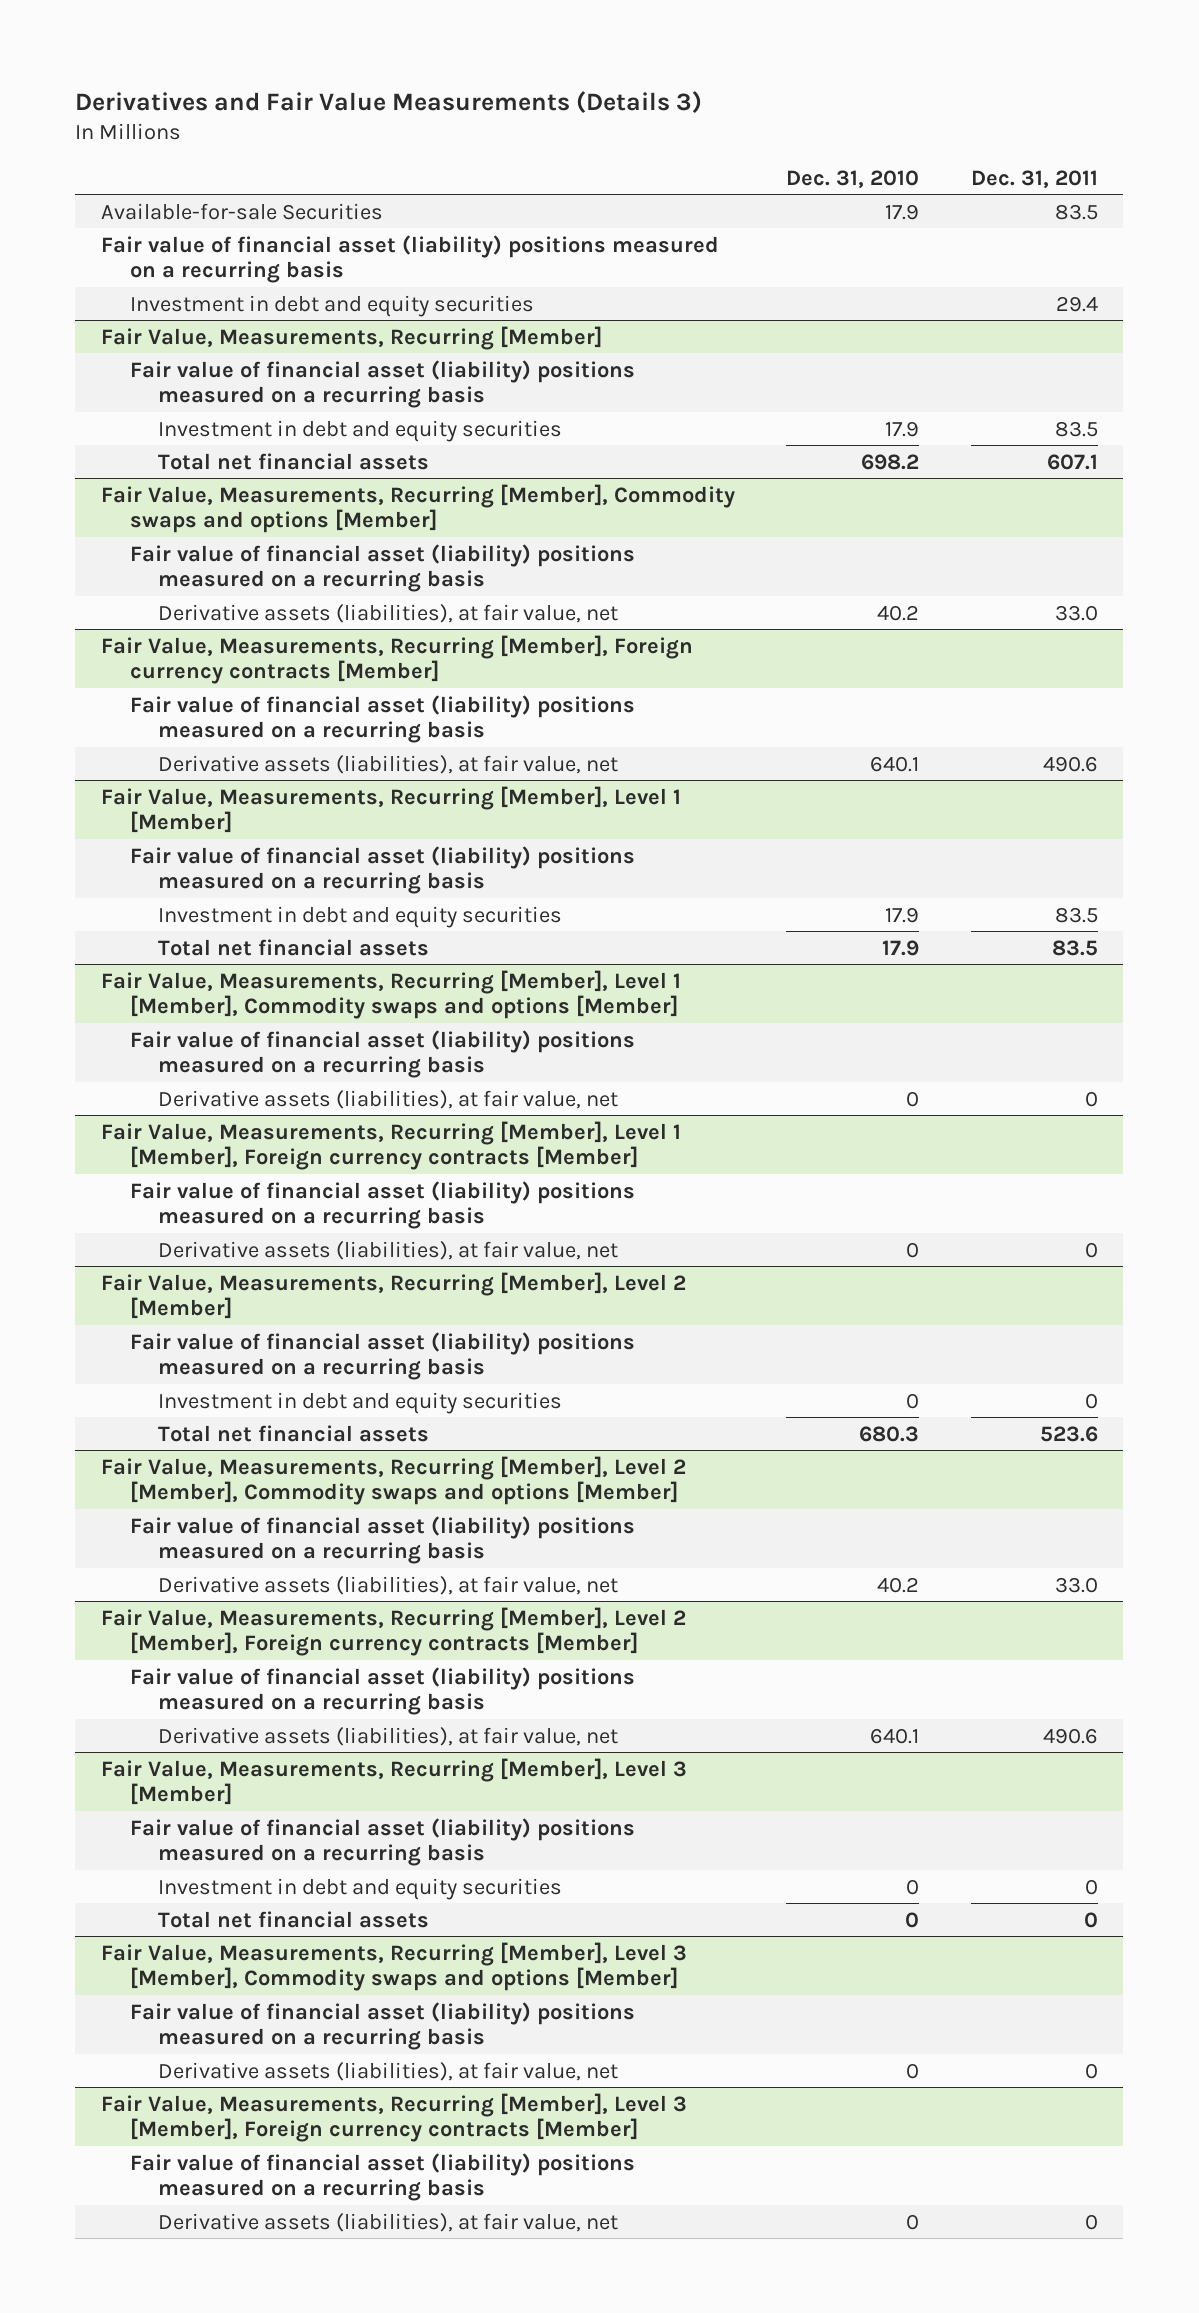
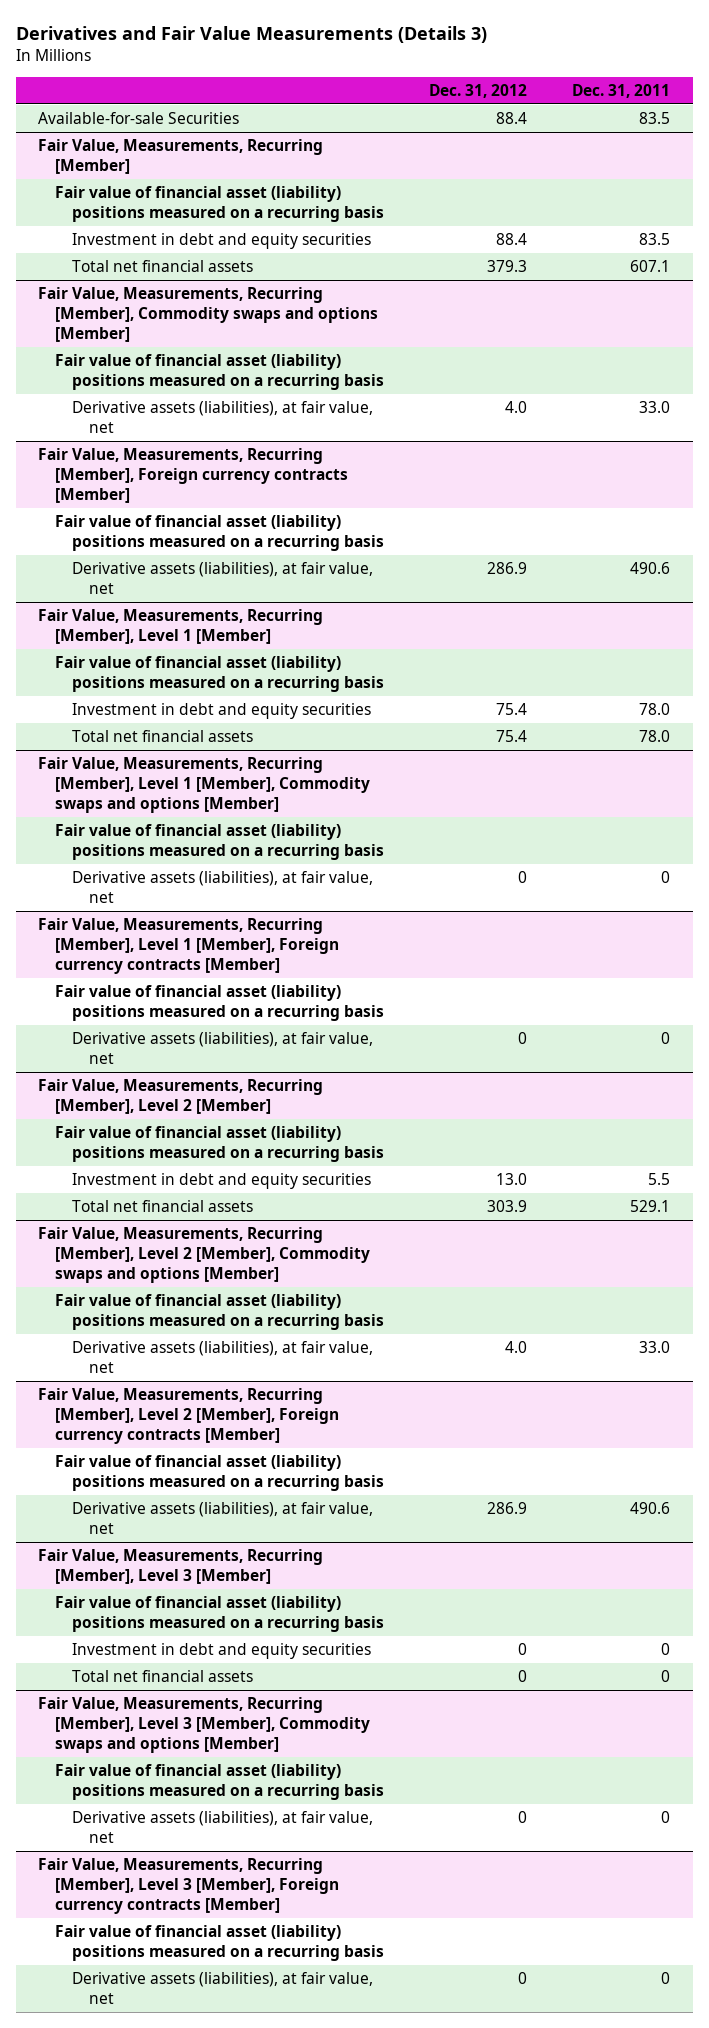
[786,169,920,188] Dec. 31, 2010 -> none
none -> [429,84,528,99] Dec. 31, 2012
[101,234,720,284] Fair value of financial asset (liability) positions measured on a recurring basis -> none
[129,294,534,317] Investment in debt and equity securities -> none
[1054,906,1098,923] 83.5 -> [639,703,671,716] 78.0
[1051,939,1098,956] 83.5 -> [639,730,671,743] 78.0
[1084,1392,1098,1409] 0 -> [648,1173,671,1186] 5.5
[1039,1425,1098,1442] 523.6 -> [630,1200,671,1213] 529.1

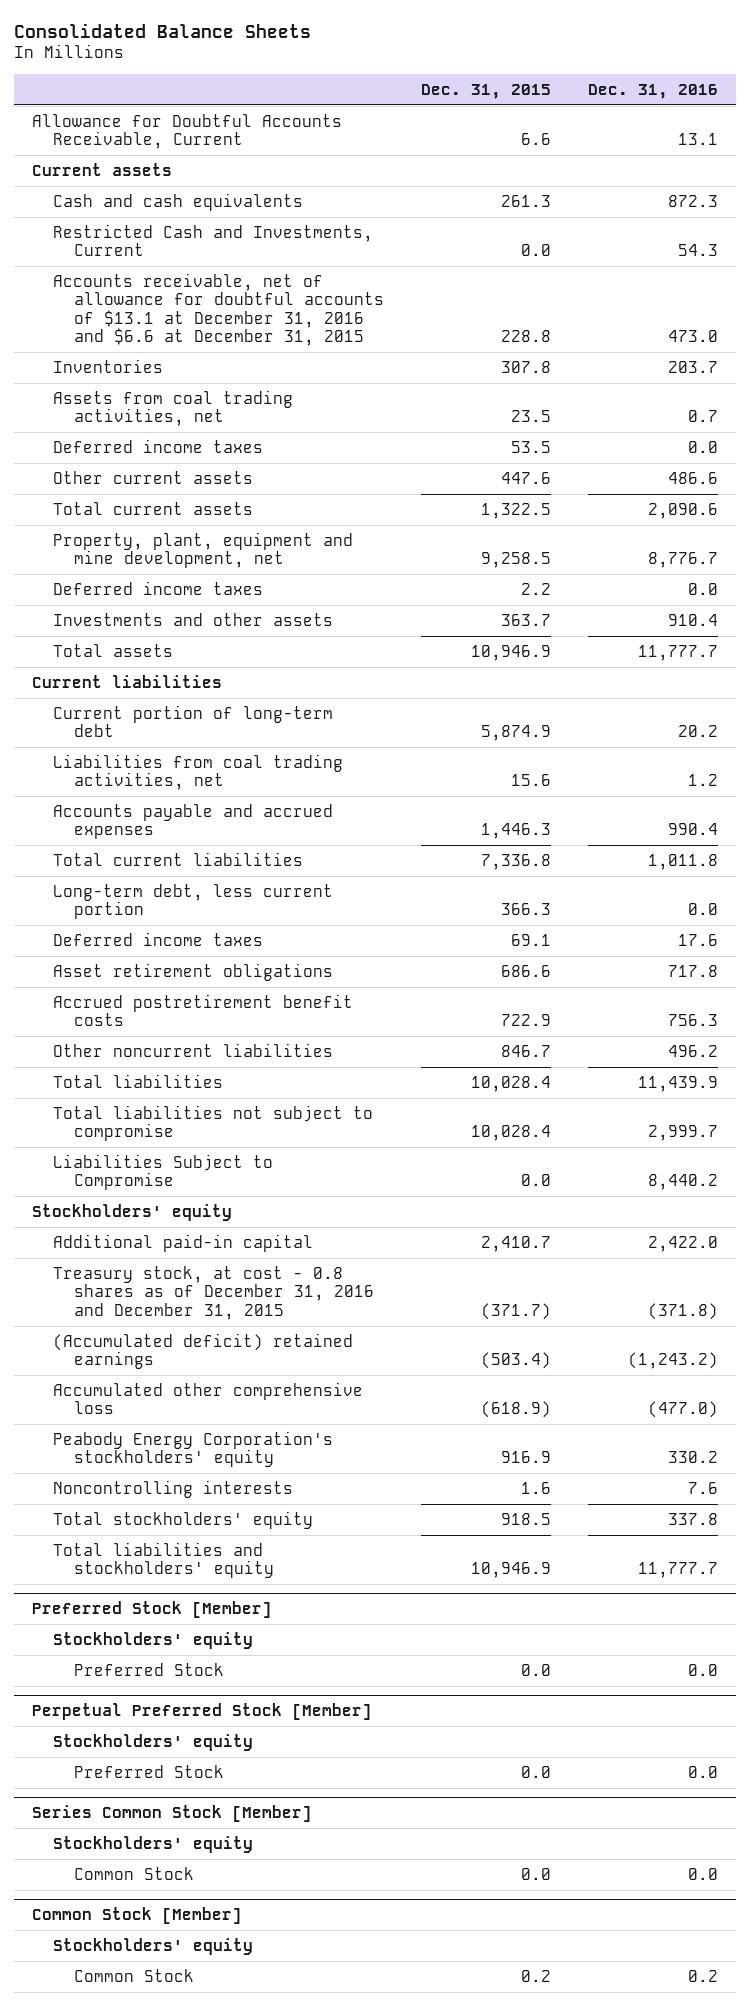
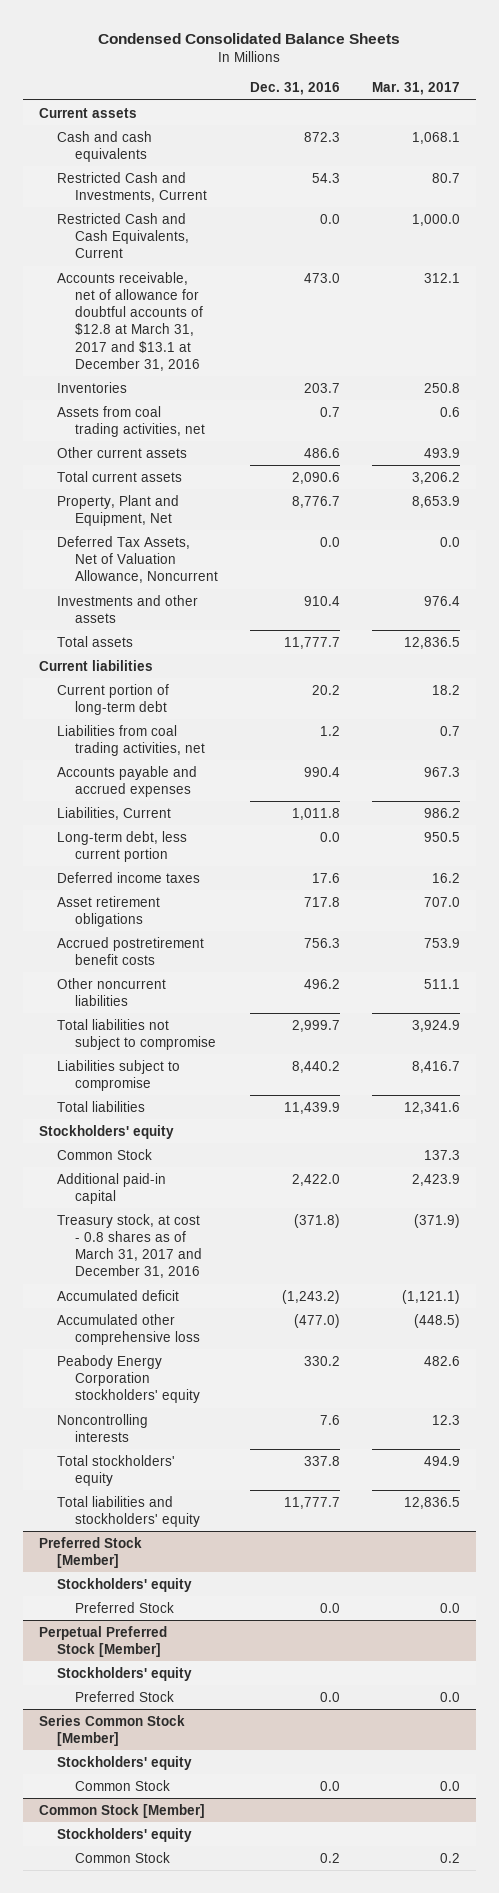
[13,22,311,38] Consolidated Balance Sheets -> [98,32,401,44] Condensed Consolidated Balance Sheets
[420,83,551,99] Dec. 31, 2015 -> none
none -> [372,82,461,96] Mar. 31, 2017
[32,113,343,150] Allowance for Doubtful Accounts Receivable, Current -> none
none -> [56,212,189,259] Restricted Cash and Cash Equivalents, Current
[53,272,384,347] Accounts receivable, net of allowance for doubtful accounts of $13.1 at December 31, 2016 and $6.6 at December 31, 2015 -> [56,271,203,371] Accounts receivable, net of allowance for doubtful accounts of $12.8 at March 31, 2017 and $13.1 at December 31, 2016
[53,438,264,453] Deferred income taxes -> none
[53,531,354,569] Property, plant, equipment and mine development, net -> [56,494,179,527] Property, Plant and Equipment, Net
[53,580,264,595] Deferred income taxes -> [56,535,218,584] Deferred Tax Assets, Net of Valuation Allowance, Noncurrent
[53,851,304,866] Total current liabilities -> [56,806,171,820] Liabilities, Current
[53,1153,274,1191] Liabilities Subject to Compromise -> [56,1059,180,1092] Liabilities subject to compromise
[53,1073,224,1088] Total liabilities -> [56,1100,145,1112] Total liabilities
none -> [56,1148,152,1160] Common Stock
[53,1265,374,1320] Treasury stock, at cost - 0.8 shares as of December 31, 2016 and December 31, 2015 -> [56,1213,202,1279] Treasury stock, at cost - 0.8 shares as of March 31, 2017 and December 31, 2016
[53,1332,354,1370] (Accumulated deficit) retained earnings -> [56,1289,179,1301] Accumulated deficit
[53,1430,334,1468] Peabody Energy Corporation's stockholders' equity -> [56,1354,200,1404] Peabody Energy Corporation stockholders' equity

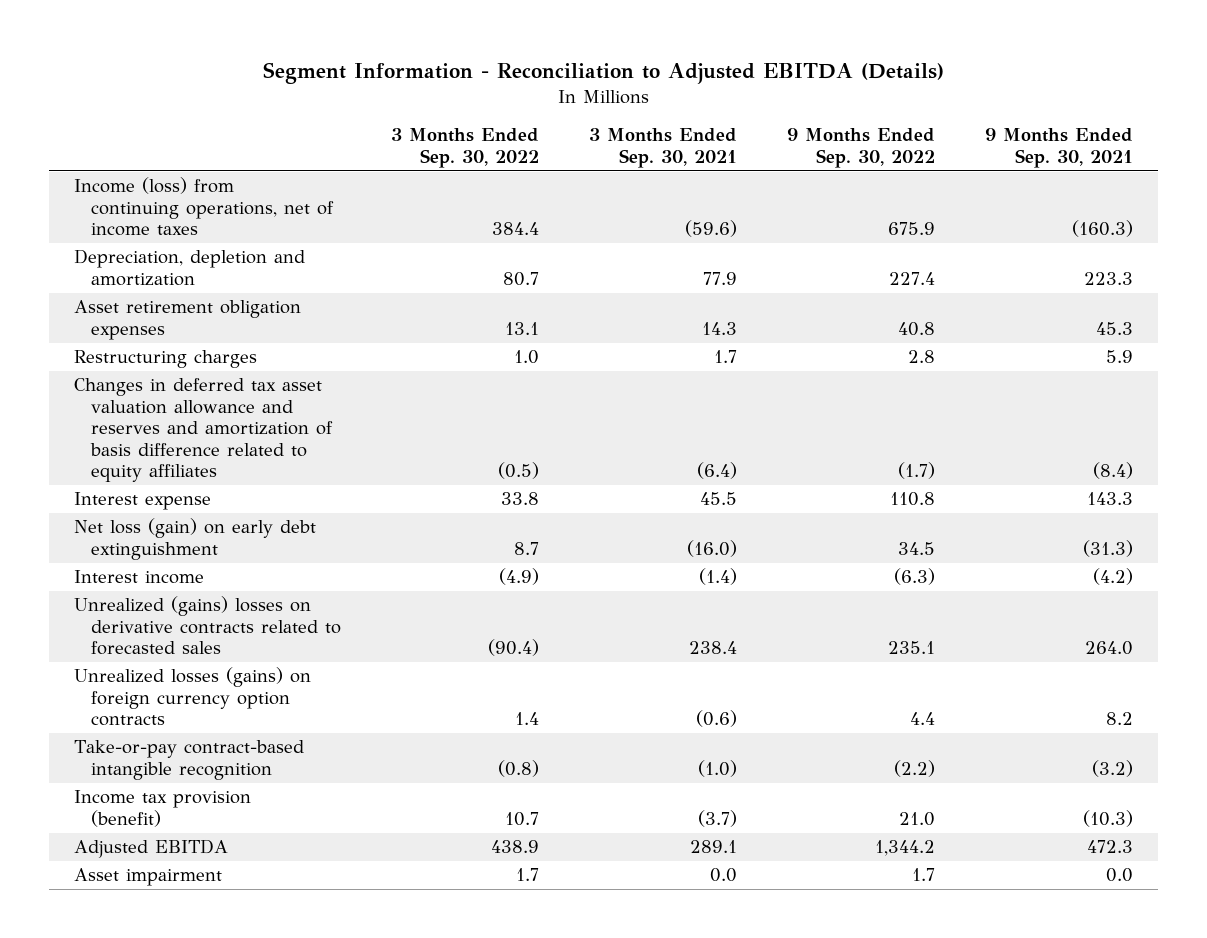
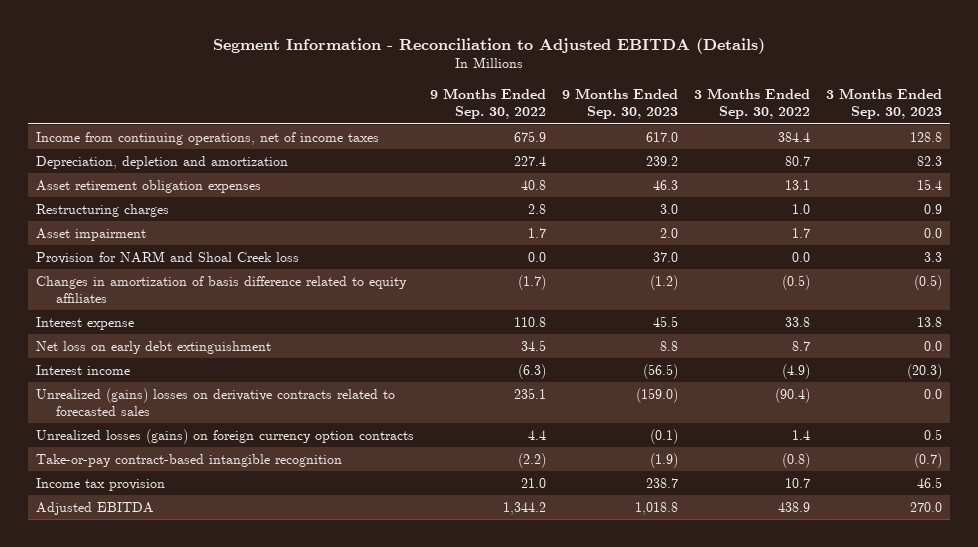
[589,128,738,168] 3 Months Ended Sep. 30, 2021 -> none
[984,128,1133,168] 9 Months Ended Sep. 30, 2021 -> none
none -> [562,88,679,120] 9 Months Ended Sep. 30, 2023
none -> [826,88,943,120] 3 Months Ended Sep. 30, 2023
[74,177,335,237] Income (loss) from continuing operations, net of income taxes -> [36,131,380,145] Income from continuing operations, net of income taxes
[74,868,223,887] Asset impairment -> [36,227,147,241] Asset impairment
none -> [36,250,300,264] Provision for NARM and Shoal Creek loss
[74,378,334,483] Changes in deferred tax asset valuation allowance and reserves and amortization of basis difference related to equity affiliates -> [36,275,408,303] Changes in amortization of basis difference related to equity affiliates
[74,518,317,560] Net loss (gain) on early debt extinguishment -> [36,340,272,354] Net loss on early debt extinguishment
[74,790,252,827] Income tax provision (benefit) -> [36,477,166,491] Income tax provision

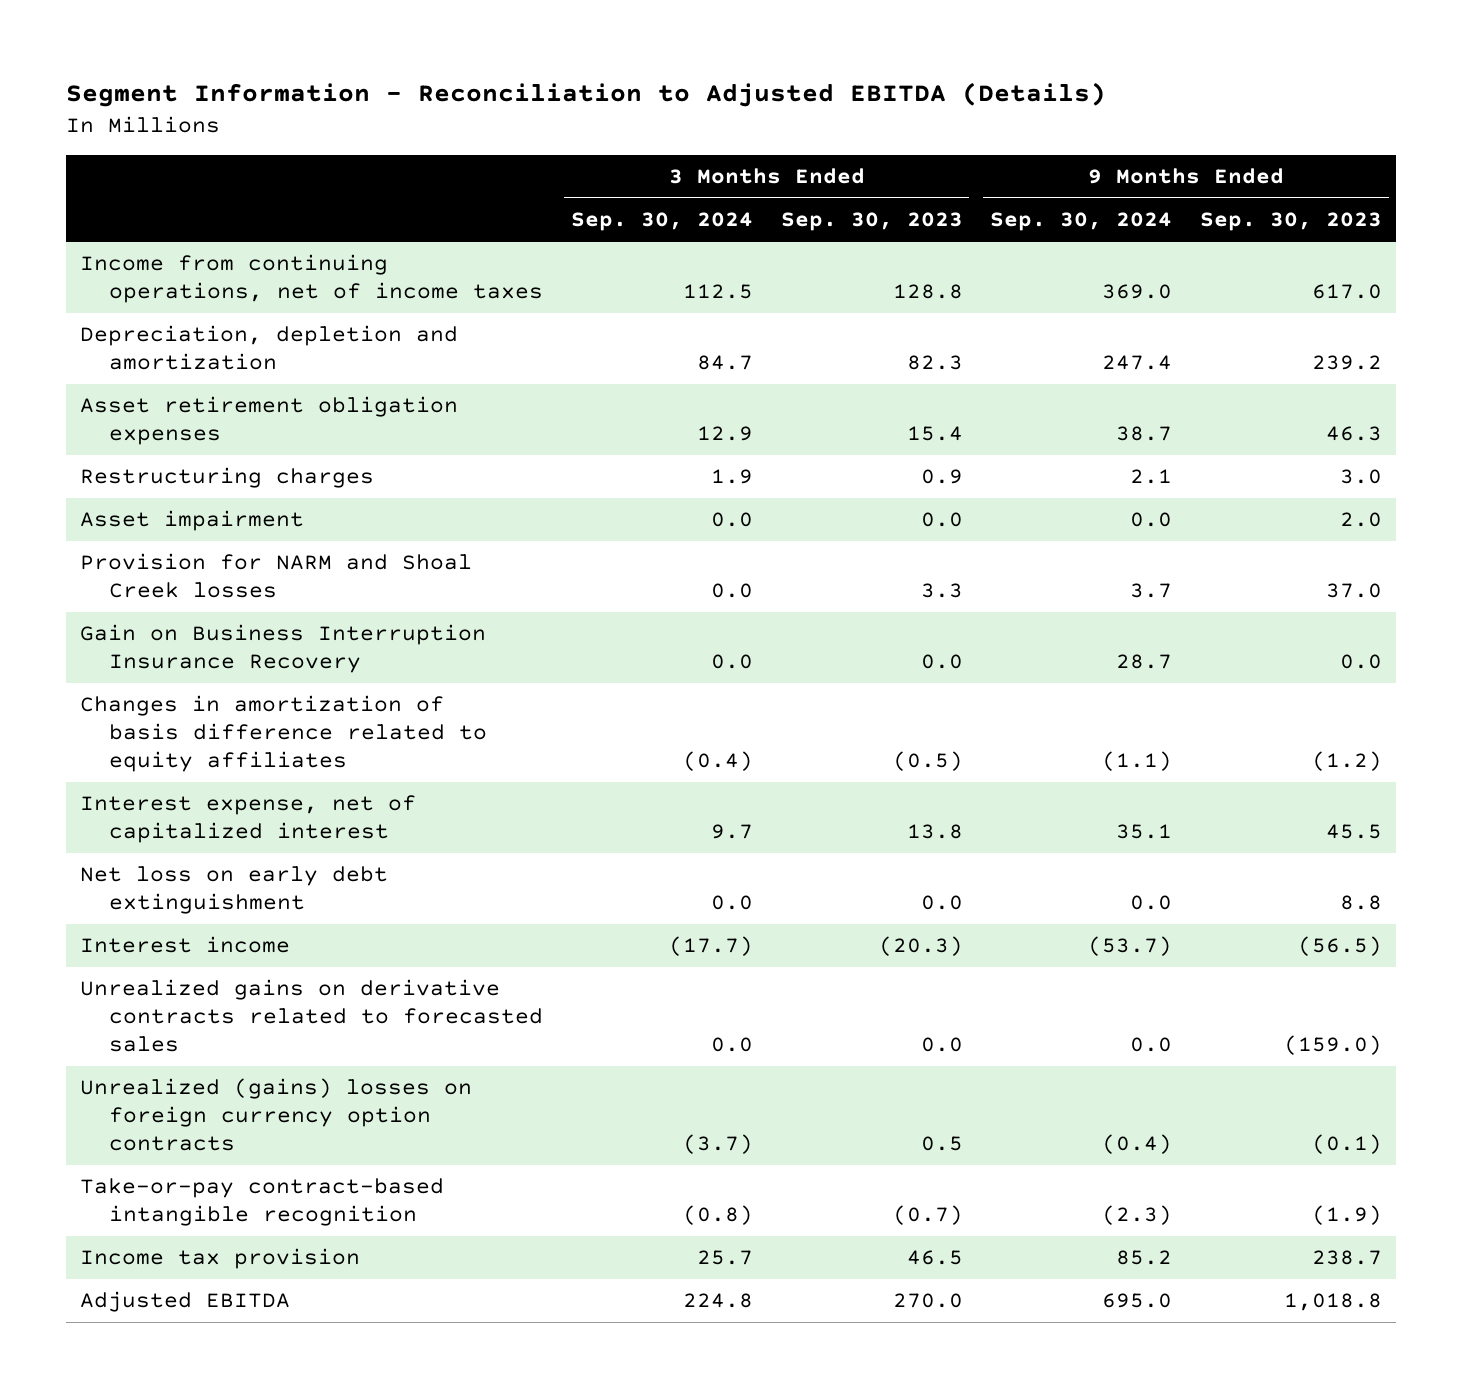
[430,88,547,120] 9 Months Ended Sep. 30, 2022 -> none
[694,88,811,120] 3 Months Ended Sep. 30, 2022 -> none
none -> [570,212,753,232] Sep. 30, 2024
none -> [990,212,1173,232] Sep. 30, 2024
[36,250,300,264] Provision for NARM and Shoal Creek loss -> [79,553,472,599] Provision for NARM and Shoal Creek losses
none -> [79,624,486,674] Gain on Business Interruption Insurance Recovery
[36,316,135,330] Interest expense -> [79,795,416,844] Interest expense, net of capitalized interest
[36,387,396,416] Unrealized (gains) losses on derivative contracts related to forecasted sales -> [79,979,543,1053] Unrealized gains on derivative contracts related to forecasted sales
[36,428,415,444] Unrealized losses (gains) on foreign currency option contracts -> [79,1078,472,1152] Unrealized (gains) losses on foreign currency option contracts

